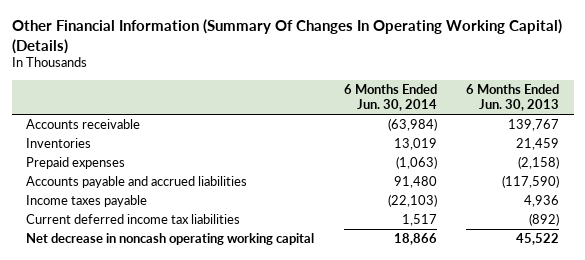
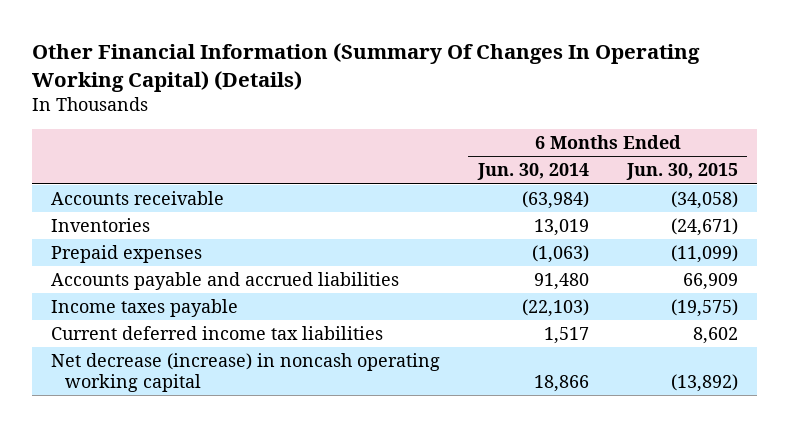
[465,83,559,112] 6 Months Ended Jun. 30, 2013 -> none
none -> [625,163,738,181] Jun. 30, 2015
[26,232,315,245] Net decrease in noncash operating working capital -> [50,353,440,393] Net decrease (increase) in noncash operating working capital

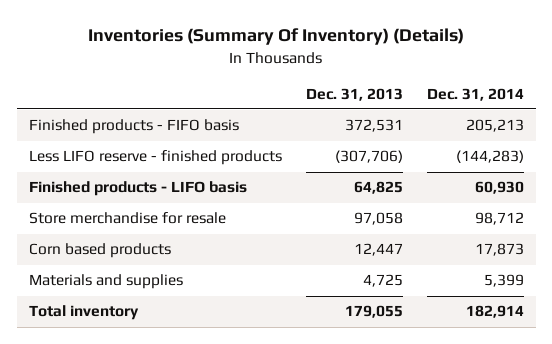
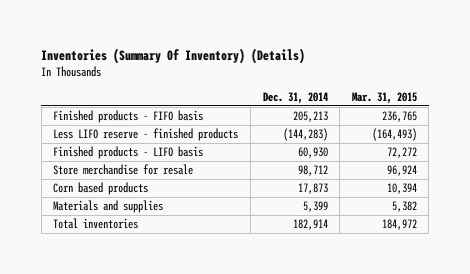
[305,87,403,101] Dec. 31, 2013 -> none
none -> [351,91,417,104] Mar. 31, 2015
[28,305,139,321] Total inventory -> [53,218,139,230] Total inventories

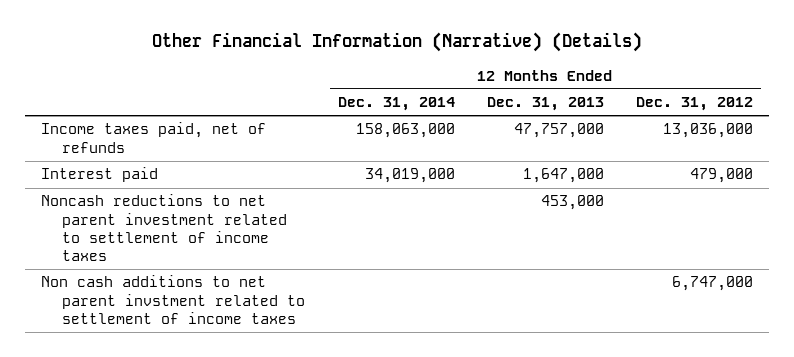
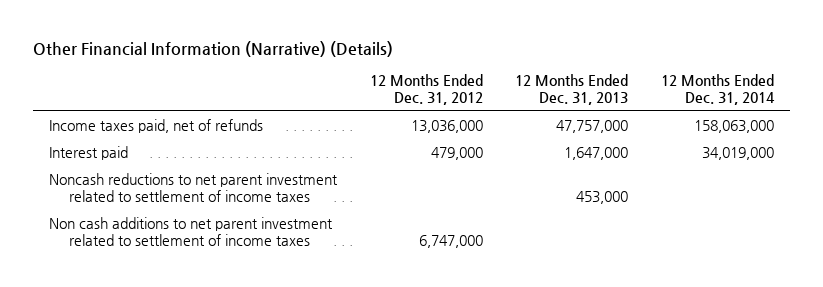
[40,275,306,324] Non cash additions to net parent invstment related to settlement of income taxes -> [49,217,334,247] Non cash additions to net parent investment related to settlement of income taxes

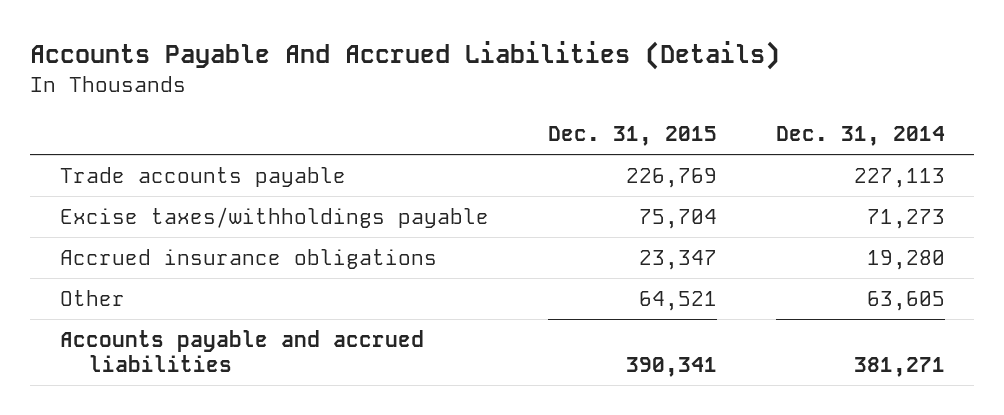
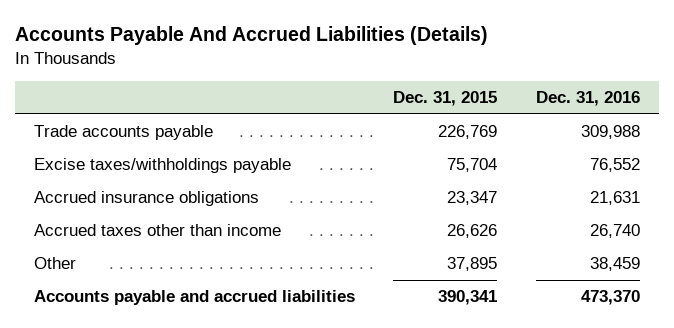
[775,125,945,146] Dec. 31, 2014 -> none
none -> [535,91,640,107] Dec. 31, 2016
none -> [33,224,281,237] Accrued taxes other than income
[638,291,717,312] 64,521 -> [447,257,498,272] 37,895

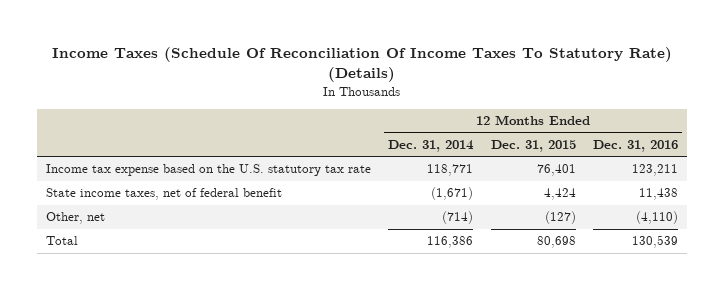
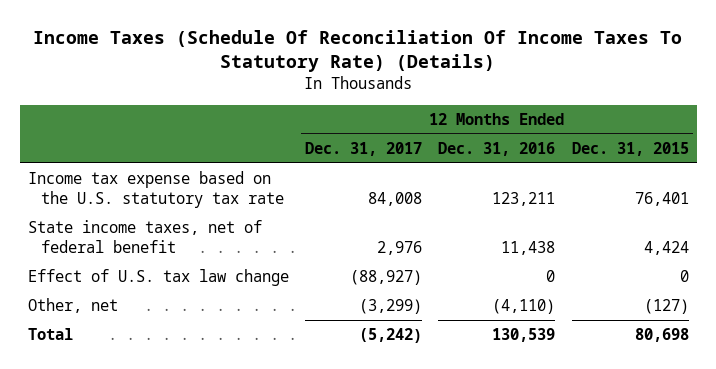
[388,139,475,152] Dec. 31, 2014 -> none
none -> [305,141,423,156] Dec. 31, 2017
none -> [27,269,289,287] Effect of U.S. tax law change

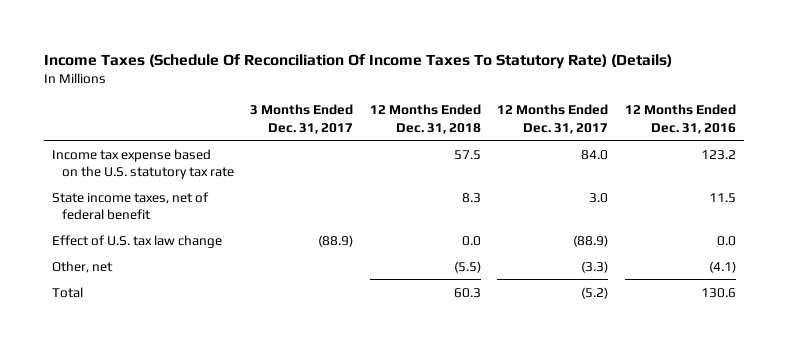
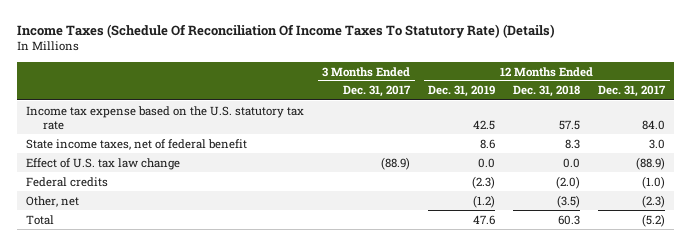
[625,104,737,134] 12 Months Ended Dec. 31, 2016 -> none
none -> [428,85,496,98] Dec. 31, 2019
none -> [26,176,109,187] Federal credits
[453,260,481,273] (5.5) -> [557,194,581,208] (3.5)
[581,260,609,273] (3.3) -> [642,194,666,208] (2.3)

